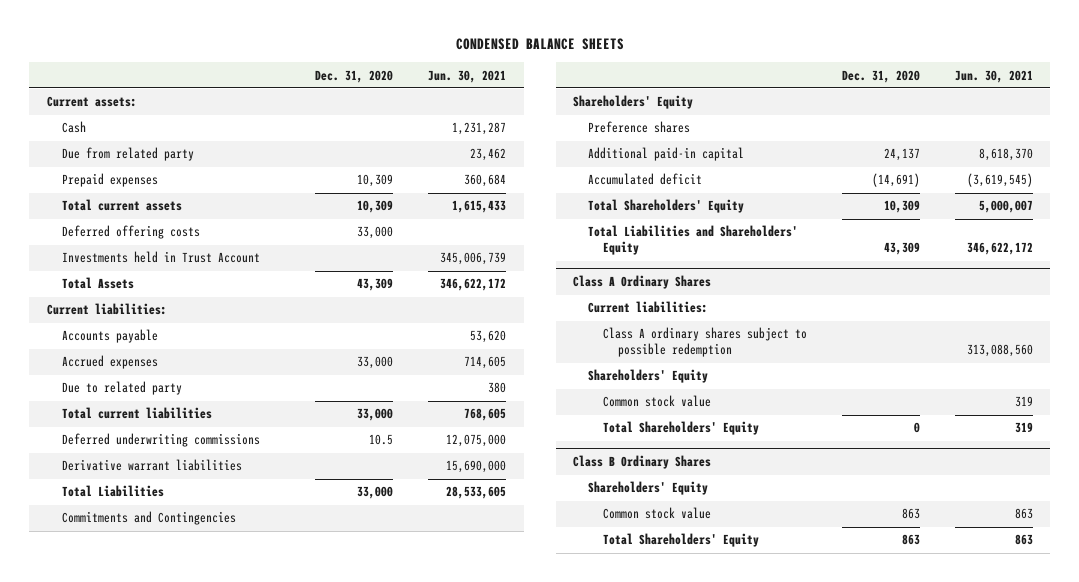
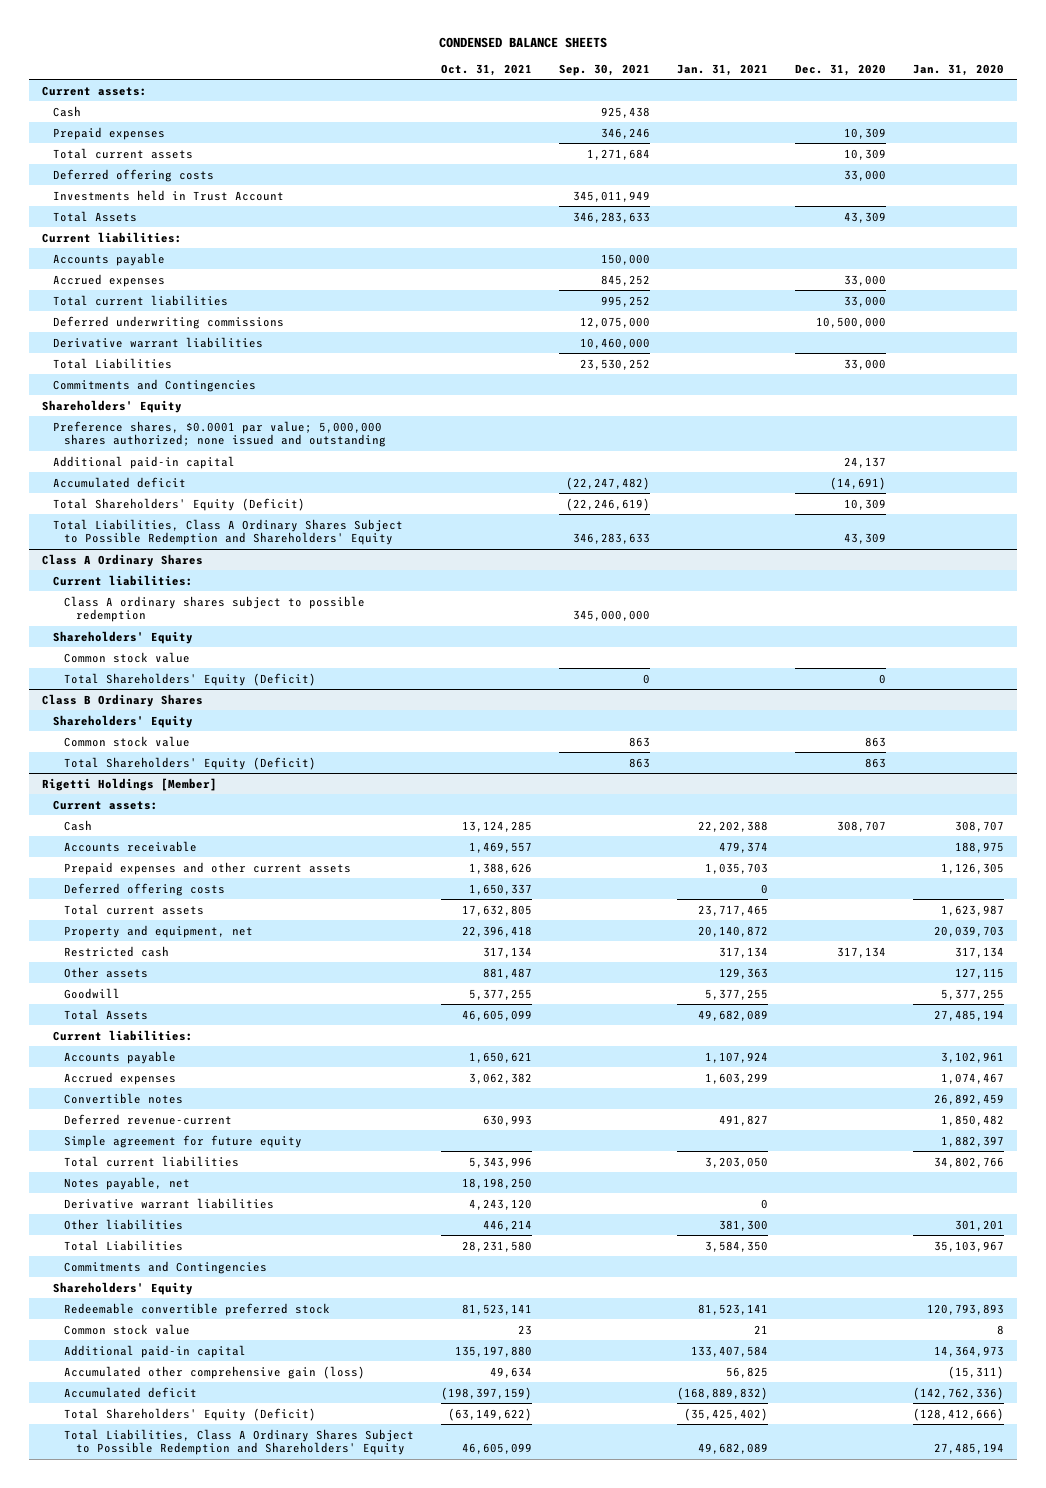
[428,69,507,83] Jun. 30, 2021 -> none
none -> [441,63,533,76] Oct. 31, 2021
none -> [559,63,651,76] Sep. 30, 2021
none -> [677,63,769,76] Jan. 31, 2021
none -> [912,63,1004,76] Jan. 31, 2020
[61,147,194,162] Due from related party -> none
[61,381,182,396] Due to related party -> none
[369,434,394,446] 10.5 -> [815,316,886,328] 10,500,000
[588,121,691,134] Preference shares -> [53,420,387,448] Preference shares, $0.0001 par value; 5,000,000 shares authorized; none issued and outstanding
[588,199,745,214] Total Shareholders' Equity -> [53,497,306,511] Total Shareholders' Equity (Deficit)
[588,225,799,256] Total Liabilities and Shareholders' Equity -> [53,518,404,546] Total Liabilities, Class A Ordinary Shares Subject to Possible Redemption and Shareholders' Equity
[603,421,760,436] Total Shareholders' Equity -> [64,672,317,686] Total Shareholders' Equity (Deficit)
[603,533,760,548] Total Shareholders' Equity -> [64,756,317,770] Total Shareholders' Equity (Deficit)
none -> [42,777,218,791] Rigetti Holdings [Member]
none -> [53,799,159,810] Current assets:
none -> [64,819,93,831] Cash
none -> [64,840,198,852] Accounts receivable
none -> [64,861,352,875] Prepaid expenses and other current assets
none -> [64,882,226,896] Deferred offering costs
none -> [64,903,205,915] Total current assets
none -> [64,924,254,938] Property and equipment, net
none -> [64,945,170,957] Restricted cash
none -> [64,966,149,978] Other assets
none -> [64,987,121,999] Goodwill
none -> [64,1008,149,1020] Total Assets
none -> [53,1029,194,1041] Current liabilities:
none -> [64,1050,177,1064] Accounts payable
none -> [64,1071,177,1085] Accrued expenses
none -> [64,1092,184,1104] Convertible notes
none -> [64,1113,233,1125] Deferred revenue-current
none -> [64,1134,303,1148] Simple agreement for future equity
none -> [64,1155,240,1167] Total current liabilities
none -> [64,1176,191,1190] Notes payable, net
none -> [64,1197,275,1209] Derivative warrant liabilities
none -> [64,1218,184,1230] Other liabilities
none -> [64,1239,184,1251] Total Liabilities
none -> [64,1260,268,1274] Commitments and Contingencies
none -> [53,1281,194,1295] Shareholders' Equity
none -> [64,1302,331,1316] Redeemable convertible preferred stock
none -> [64,1323,191,1335] Common stock value
none -> [64,1344,247,1358] Additional paid-in capital
none -> [64,1365,366,1379] Accumulated other comprehensive gain (loss)
none -> [64,1386,198,1398] Accumulated deficit
none -> [64,1407,317,1421] Total Shareholders' Equity (Deficit)
none -> [64,1428,415,1456] Total Liabilities, Class A Ordinary Shares Subject to Possible Redemption and Shareholders' Equity

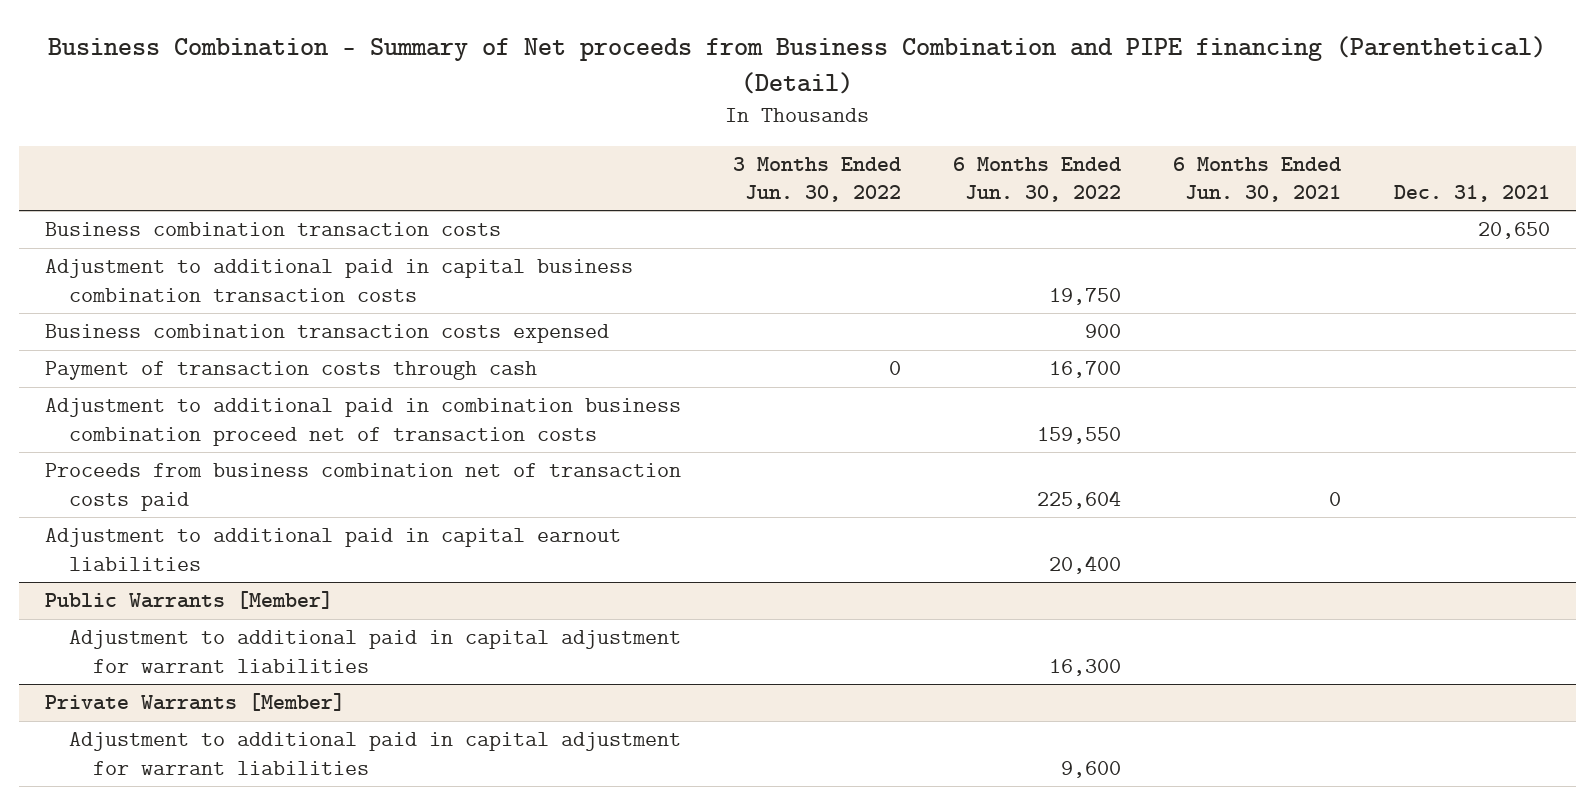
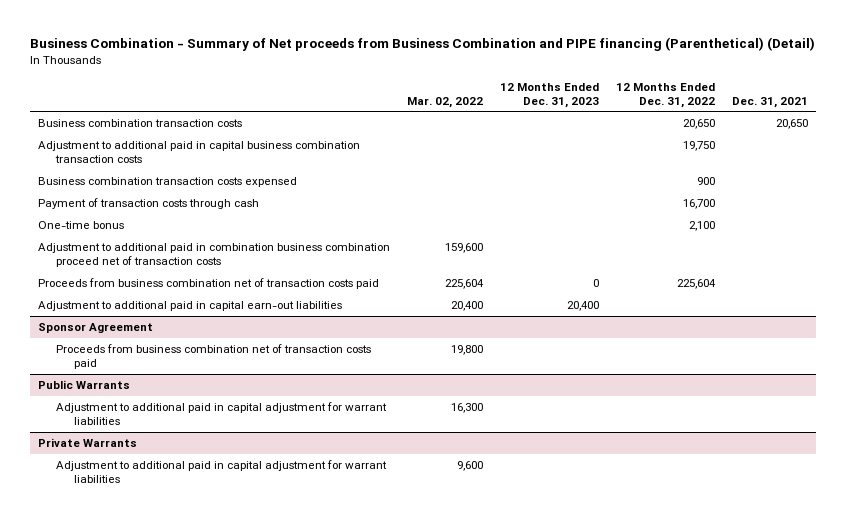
[733,156,902,203] 3 Months Ended Jun. 30, 2022 -> none
[953,156,1122,203] 6 Months Ended Jun. 30, 2022 -> none
[1173,156,1342,203] 6 Months Ended Jun. 30, 2021 -> none
none -> [407,96,484,108] Mar. 02, 2022
none -> [500,82,600,108] 12 Months Ended Dec. 31, 2023
none -> [616,82,716,108] 12 Months Ended Dec. 31, 2022
none -> [38,221,125,230] One-time bonus
[44,528,621,571] Adjustment to additional paid in capital earnout liabilities -> [38,301,343,312] Adjustment to additional paid in capital earn-out liabilities
none -> [38,323,154,334] Sponsor Agreement
none -> [56,344,372,370] Proceeds from business combination net of transaction costs paid
[44,591,333,610] Public Warrants [Member] -> [38,380,131,390] Public Warrants
[44,693,345,712] Private Warrants [Member] -> [38,438,138,448] Private Warrants

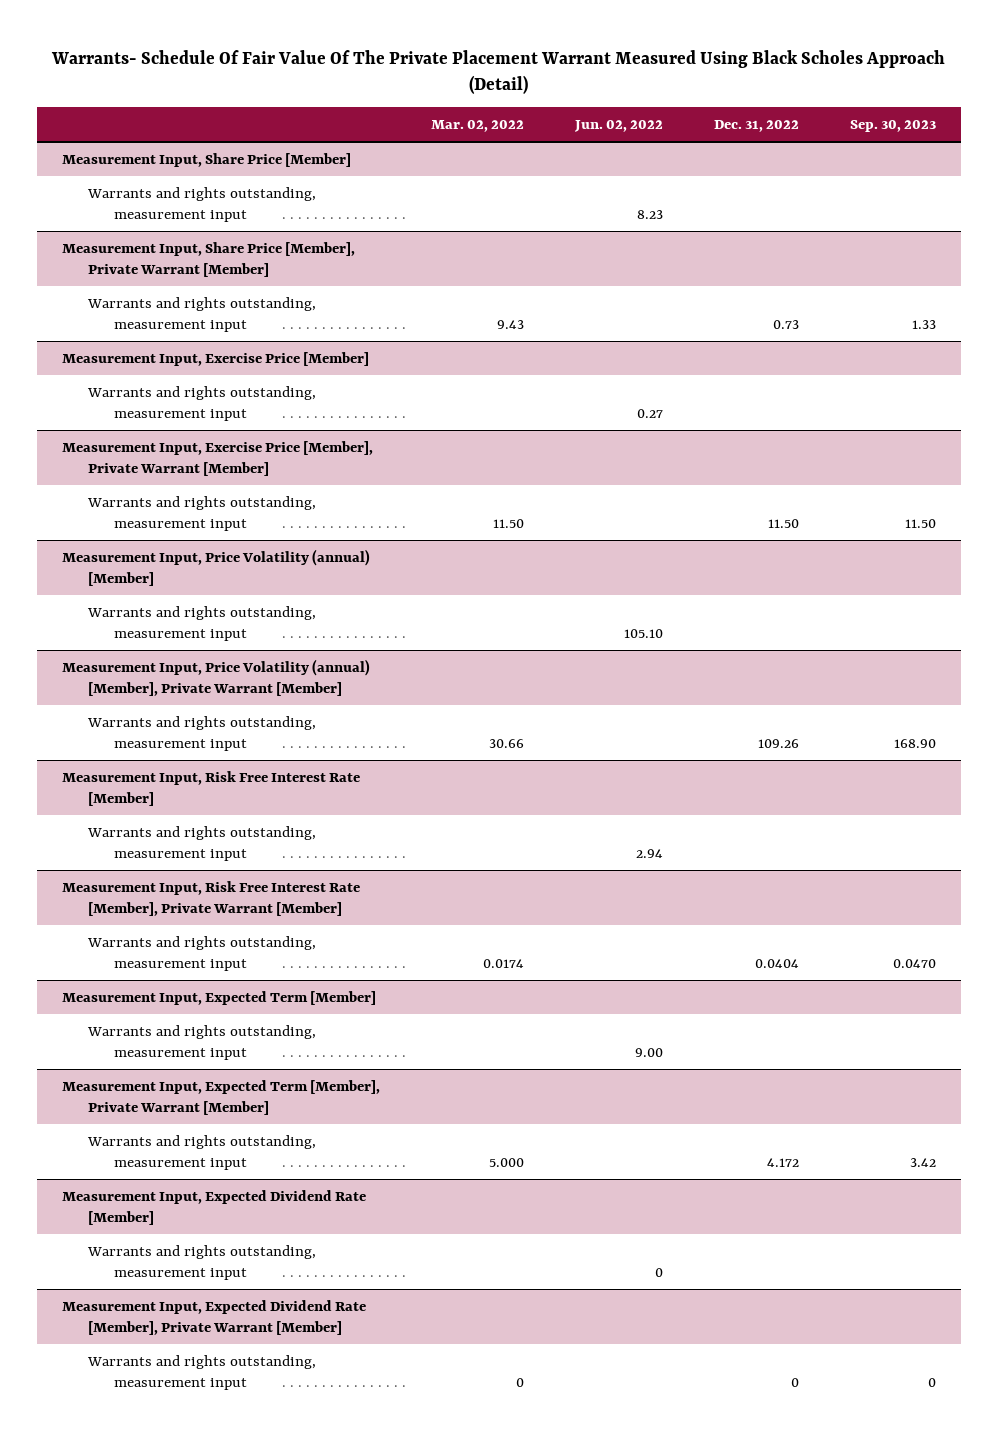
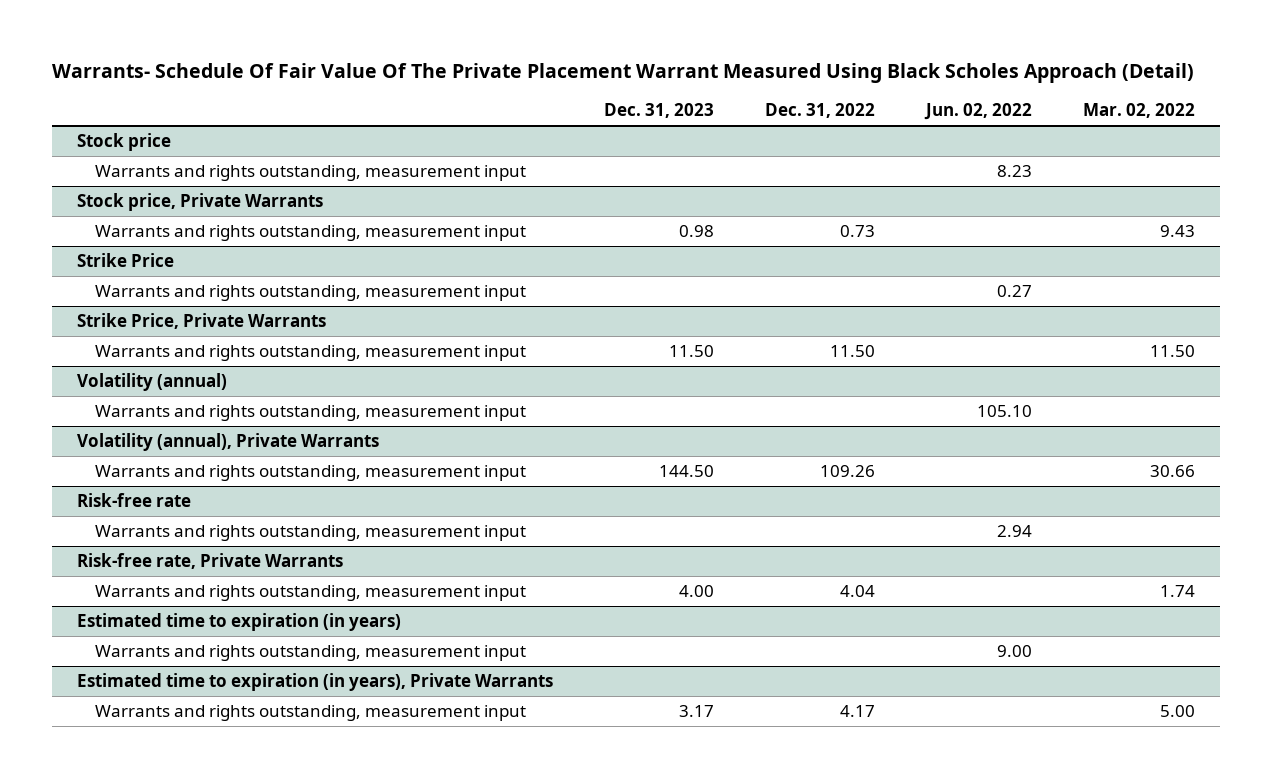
[849,120,936,133] Sep. 30, 2023 -> none
none -> [604,103,715,119] Dec. 31, 2023
[62,152,352,167] Measurement Input, Share Price [Member] -> [77,132,172,151] Stock price
[62,241,356,277] Measurement Input, Share Price [Member], Private Warrant [Member] -> [77,192,324,211] Stock price, Private Warrants
[62,351,370,366] Measurement Input, Exercise Price [Member] -> [77,252,175,267] Strike Price
[62,440,374,476] Measurement Input, Exercise Price [Member], Private Warrant [Member] -> [77,312,327,329] Strike Price, Private Warrants
[62,548,371,586] Measurement Input, Price Volatility (annual) [Member] -> [77,372,228,391] Volatility (annual)
[62,658,371,696] Measurement Input, Price Volatility (annual) [Member], Private Warrant [Member] -> [77,432,380,451] Volatility (annual), Private Warrants
[62,770,361,806] Measurement Input, Risk Free Interest Rate [Member] -> [77,492,192,507] Risk-free rate
[62,880,361,916] Measurement Input, Risk Free Interest Rate [Member], Private Warrant [Member] -> [77,552,344,569] Risk-free rate, Private Warrants
[483,958,525,968] 0.0174 -> [1160,584,1196,597] 1.74
[755,958,800,968] 0.0404 -> [840,584,876,597] 4.04
[62,990,377,1005] Measurement Input, Expected Term [Member] -> [77,612,402,631] Estimated time to expiration (in years)
[62,1079,381,1115] Measurement Input, Expected Term [Member], Private Warrant [Member] -> none
[86,1134,316,1170] Warrants and rights outstanding, measurement input -> none
[62,1189,367,1225] Measurement Input, Expected Dividend Rate [Member] -> none
[86,1244,316,1280] Warrants and rights outstanding, measurement input -> none
[62,1299,367,1335] Measurement Input, Expected Dividend Rate [Member], Private Warrant [Member] -> none
[86,1354,316,1390] Warrants and rights outstanding, measurement input -> none
none -> [77,672,554,691] Estimated time to expiration (in years), Private Warrants
none -> [94,704,526,721] Warrants and rights outstanding, measurement input

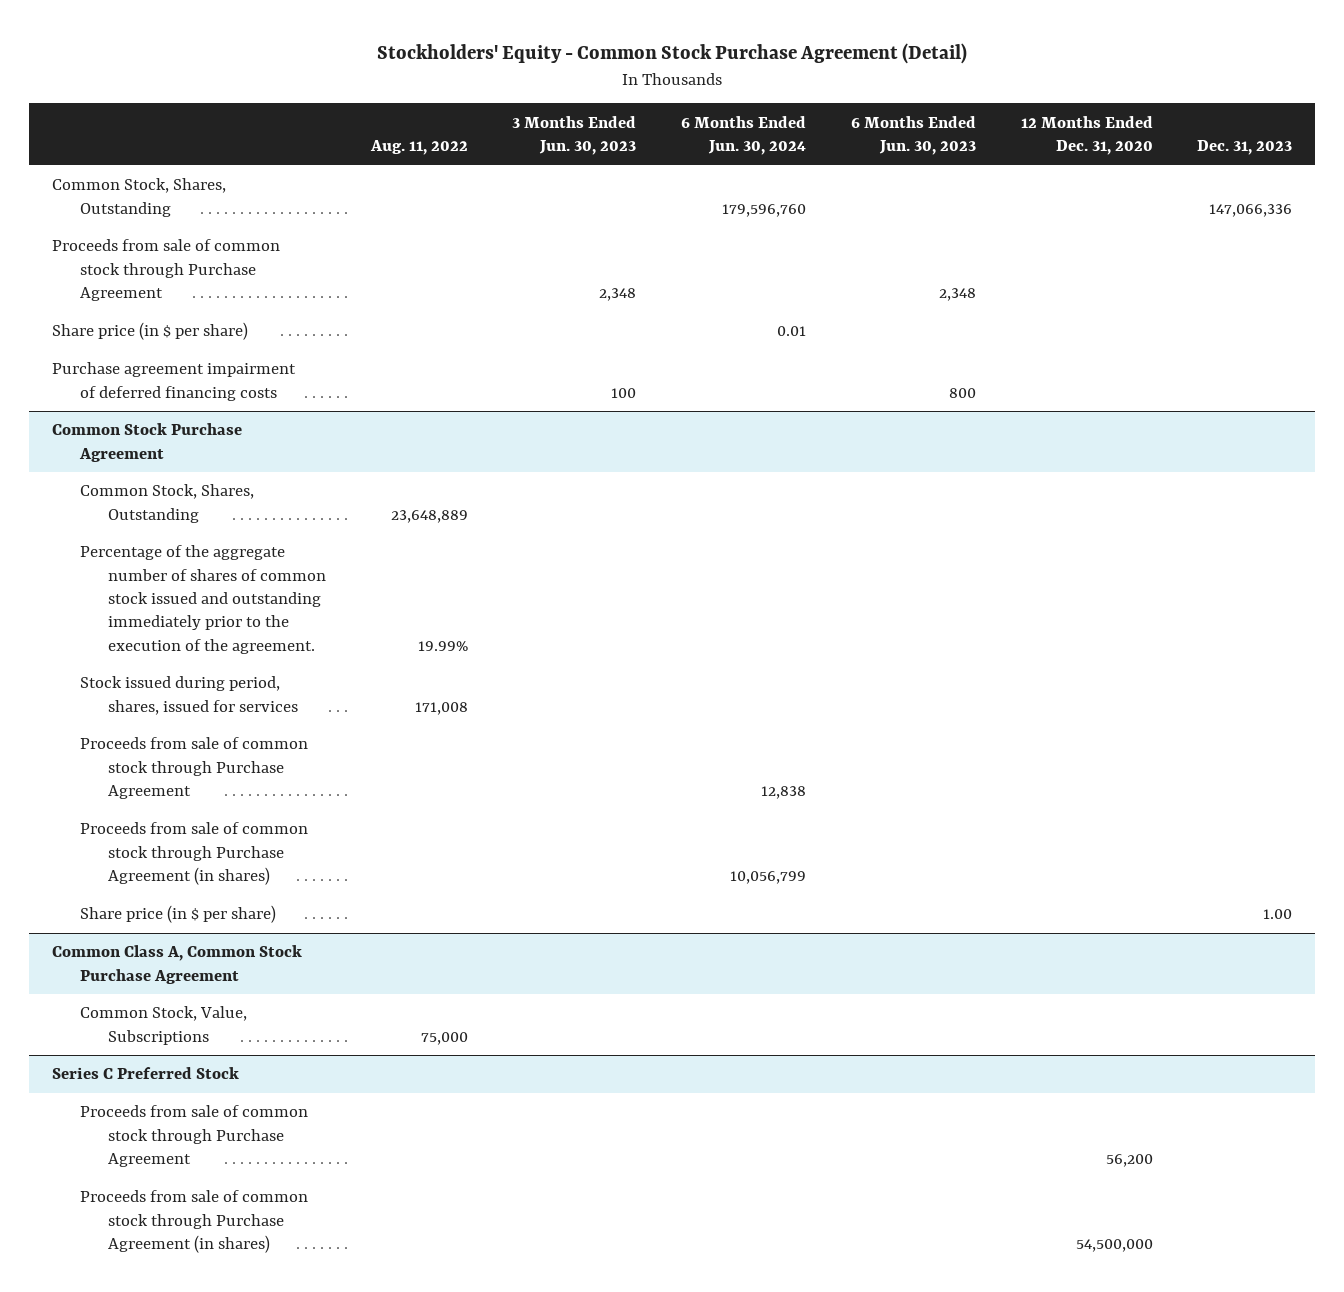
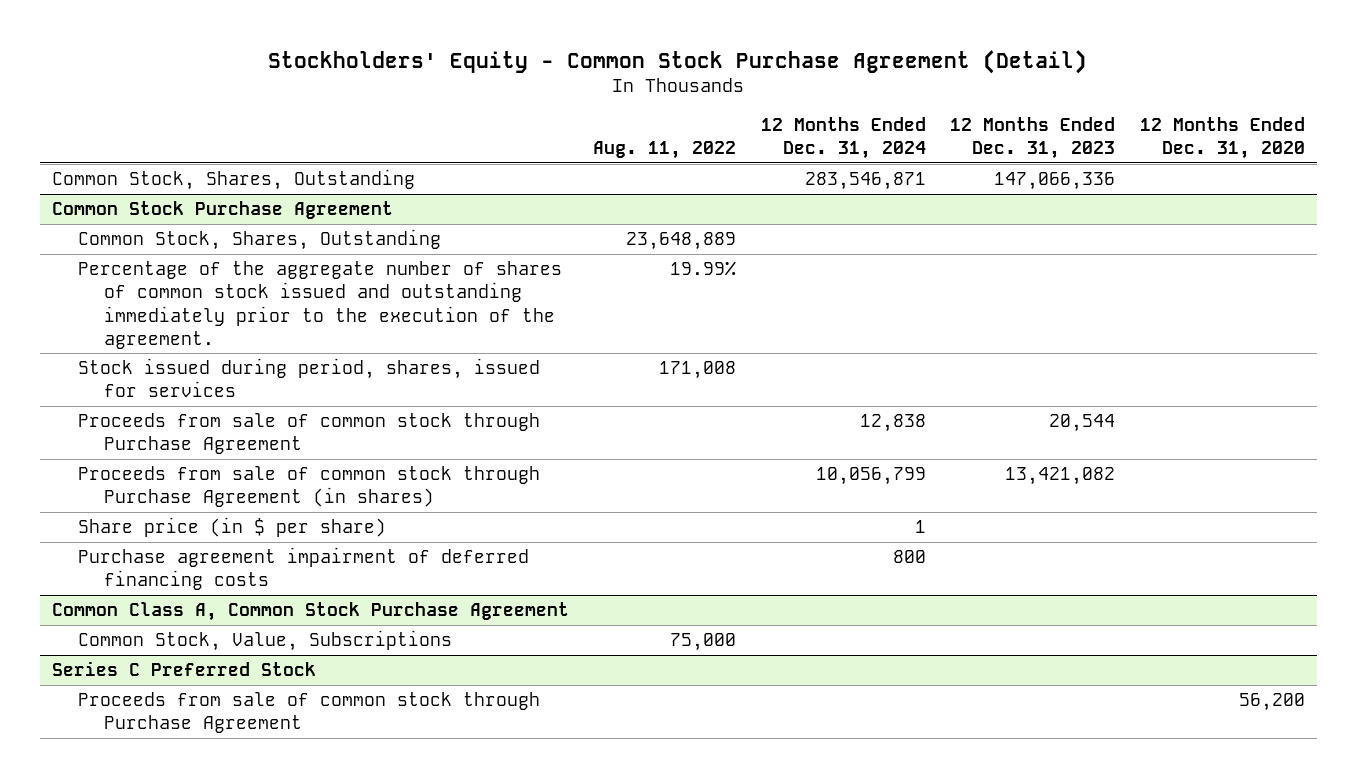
[512,115,637,156] 3 Months Ended Jun. 30, 2023 -> none
[681,115,807,156] 6 Months Ended Jun. 30, 2024 -> none
[850,115,976,156] 6 Months Ended Jun. 30, 2023 -> none
[1197,140,1293,156] Dec. 31, 2023 -> none
none -> [760,117,926,160] 12 Months Ended Dec. 31, 2024
none -> [950,117,1116,160] 12 Months Ended Dec. 31, 2023
[51,239,280,302] Proceeds from sale of common stock through Purchase Agreement -> none
[51,322,248,341] Share price (in $ per share) -> none
[51,362,296,401] Purchase agreement impairment of deferred financing costs -> none
none -> [78,547,530,591] Purchase agreement impairment of deferred financing costs
[79,1190,308,1254] Proceeds from sale of common stock through Purchase Agreement (in shares) -> none

